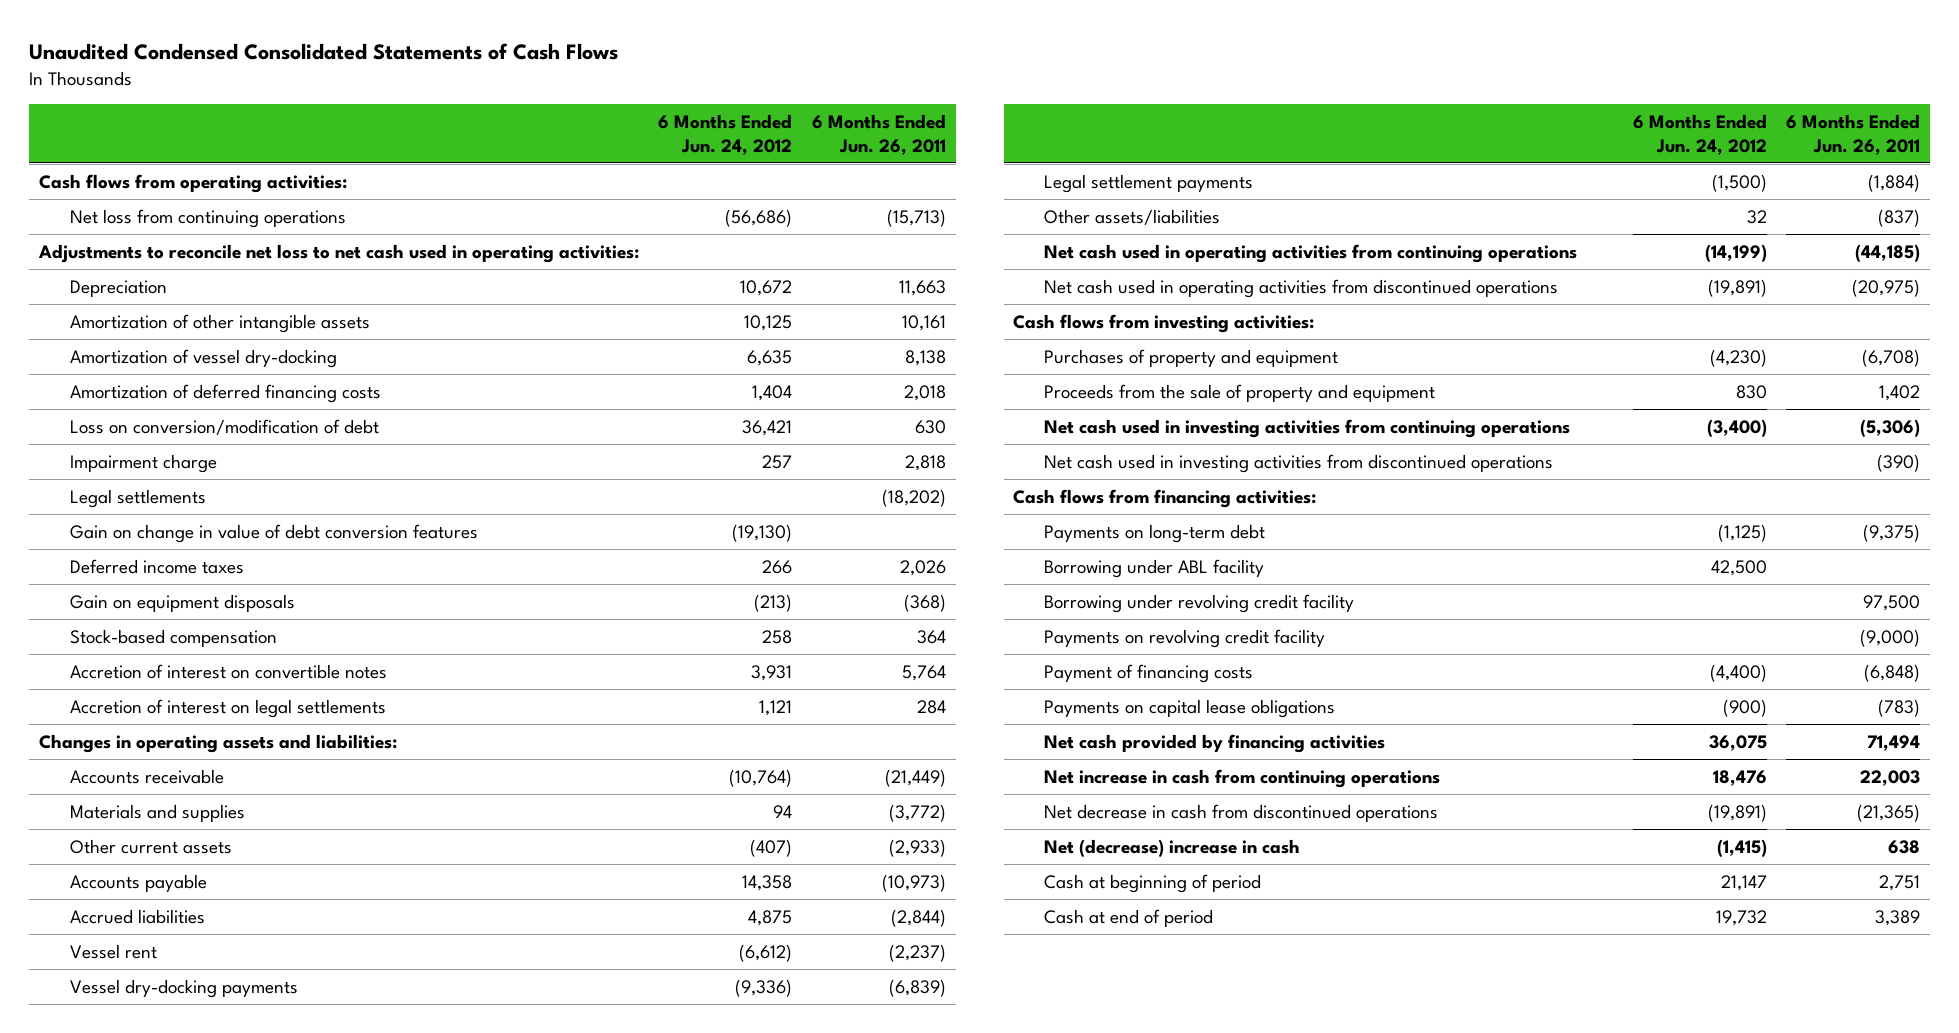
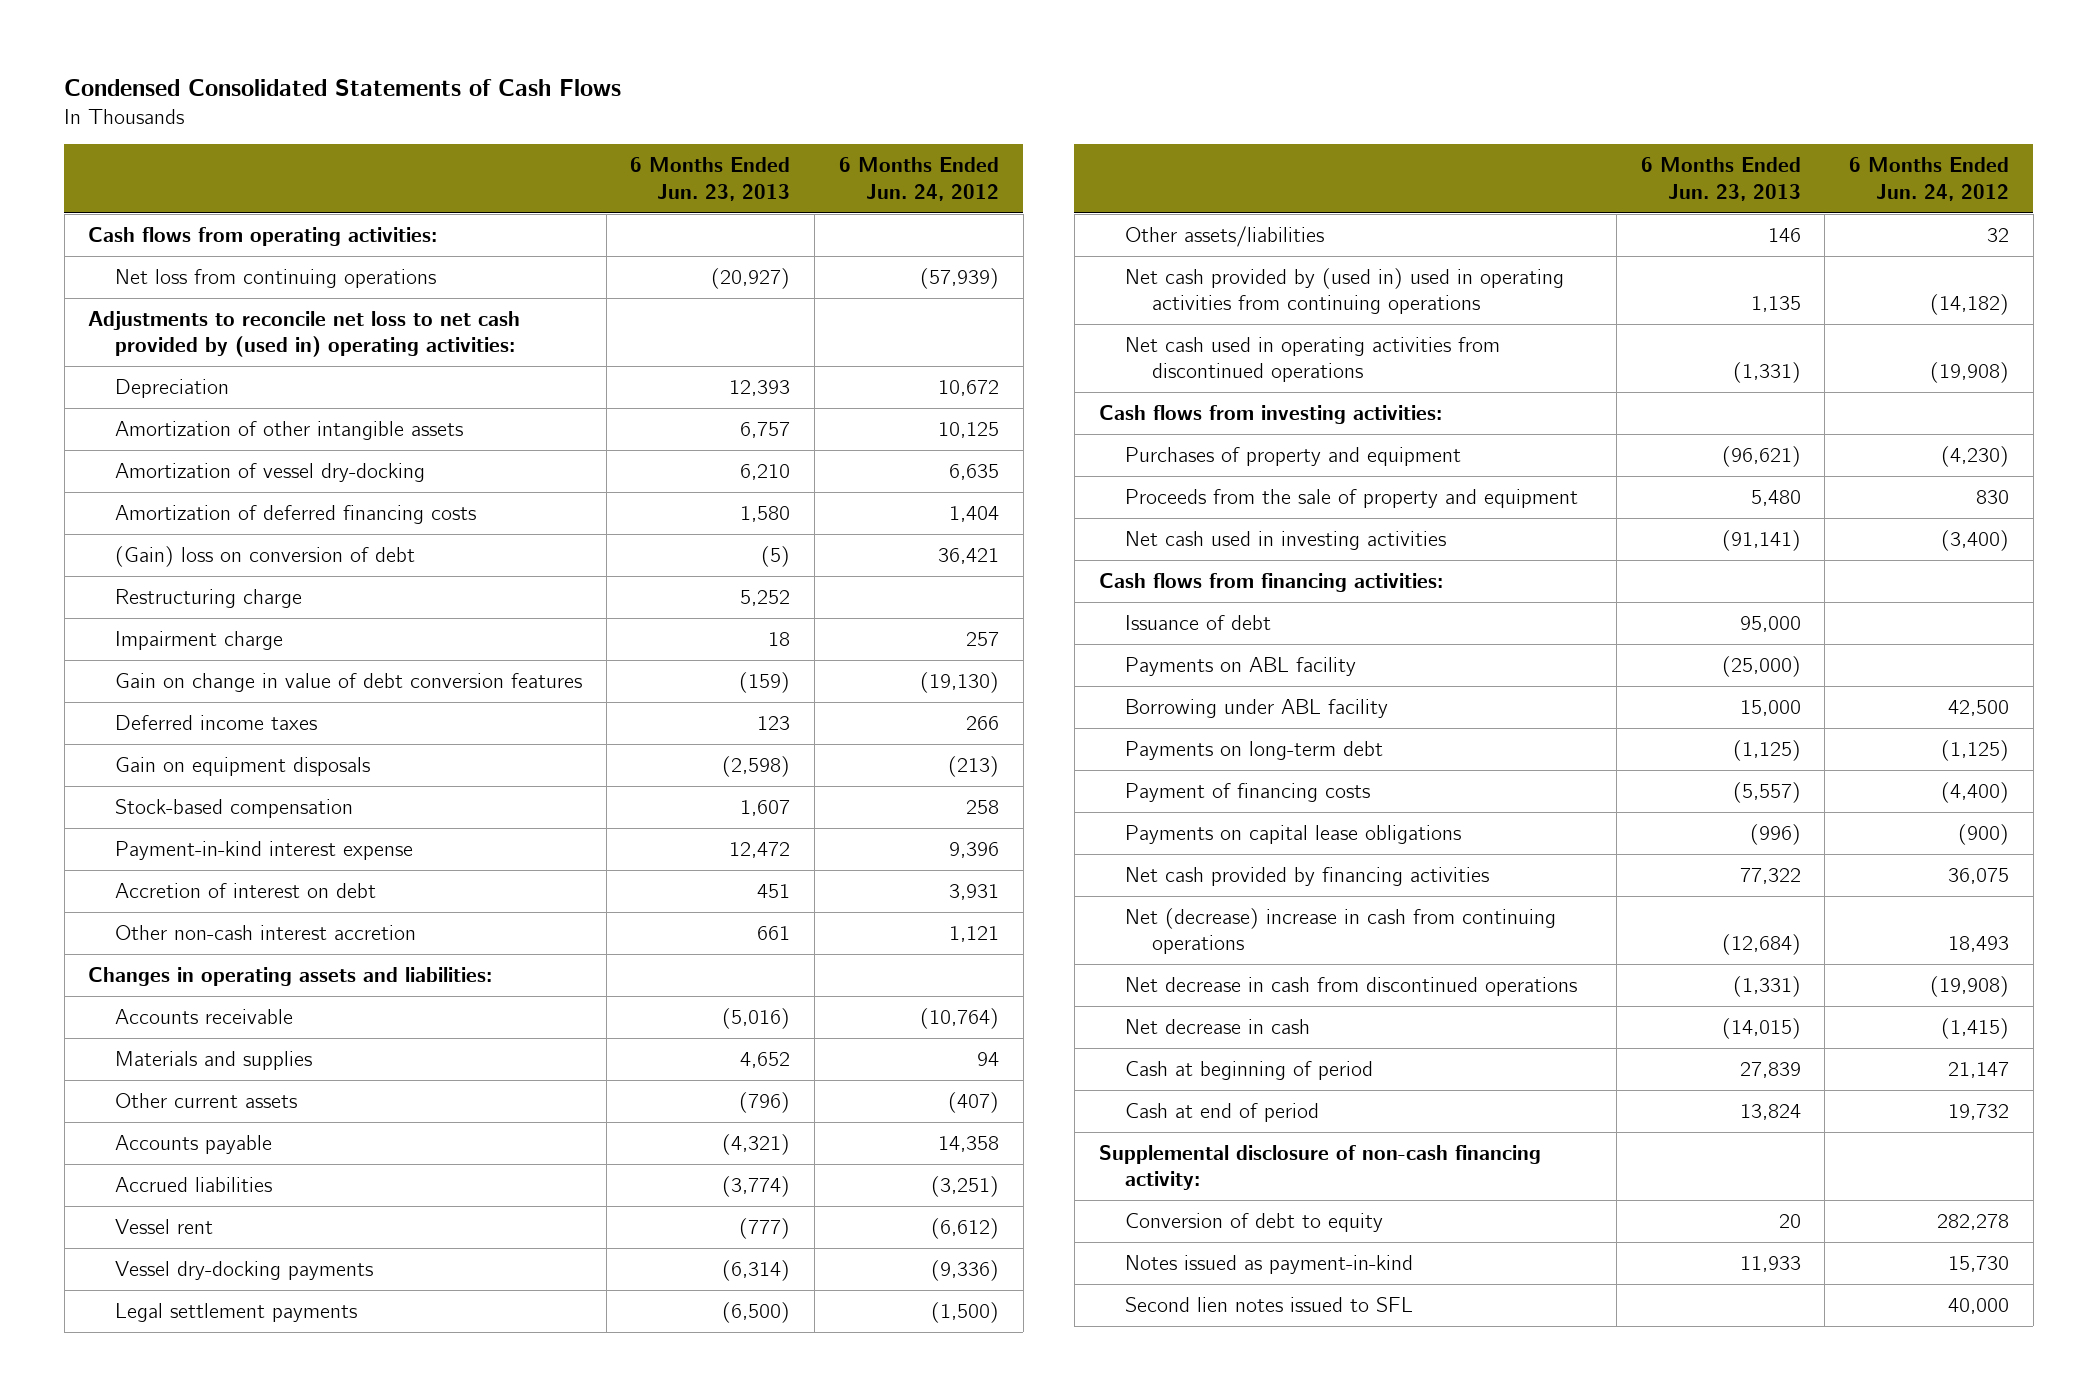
[29,43,619,61] Unaudited Condensed Consolidated Statements of Cash Flows -> [64,78,622,96] Condensed Consolidated Statements of Cash Flows
[811,114,946,155] 6 Months Ended Jun. 26, 2011 -> none
none -> [630,157,791,201] 6 Months Ended Jun. 23, 2013
[725,208,793,227] (56,686) -> [919,268,999,290] (57,939)
[38,243,640,263] Adjustments to reconcile net loss to net cash used in operating activities: -> [88,311,521,358] Adjustments to reconcile net loss to net cash provided by (used in) operating activities:
[69,418,379,435] Loss on conversion/modification of debt -> [114,546,415,568] (Gain) loss on conversion of debt
none -> [114,589,302,609] Restructuring charge
[69,488,206,508] Legal settlements -> none
none -> [114,841,413,861] Payment-in-kind interest expense
[69,663,387,679] Accretion of interest on convertible notes -> [114,883,376,899] Accretion of interest on debt
[69,698,386,718] Accretion of interest on legal settlements -> [114,925,416,941] Other non-cash interest accretion
[748,909,793,926] 4,875 -> [930,1176,999,1198] (3,251)
[1043,243,1577,263] Net cash used in operating activities from continuing operations -> [1125,268,1565,315] Net cash provided by (used in) used in operating activities from continuing operations
[1704,243,1767,262] (14,199) -> [1930,294,2010,316] (14,182)
[1707,278,1767,297] (19,891) -> [1930,362,2010,384] (19,908)
[1043,453,1553,473] Net cash used in investing activities from discontinued operations -> none
[1043,418,1570,438] Net cash used in investing activities from continuing operations -> [1125,531,1447,551] Net cash used in investing activities
none -> [1125,615,1272,631] Issuance of debt
none -> [1125,657,1357,677] Payments on ABL facility
[1043,593,1354,613] Borrowing under revolving credit facility -> none
[1043,628,1325,648] Payments on revolving credit facility -> none
[1043,523,1265,543] Payments on long-term debt -> [1125,741,1384,761] Payments on long-term debt
[1043,768,1440,788] Net increase in cash from continuing operations -> [1125,908,1557,955] Net (decrease) increase in cash from continuing operations
[1712,769,1767,786] 18,476 -> [1948,936,2010,953] 18,493
[1707,803,1767,822] (19,891) -> [1930,976,2010,998] (19,908)
[1043,838,1300,857] Net (decrease) increase in cash -> [1125,1019,1311,1035] Net decrease in cash
none -> [1098,1145,1541,1191] Supplemental disclosure of non-cash financing activity:
none -> [1125,1213,1384,1233] Conversion of debt to equity
none -> [1125,1255,1414,1275] Notes issued as payment-in-kind
none -> [1125,1297,1414,1313] Second lien notes issued to SFL

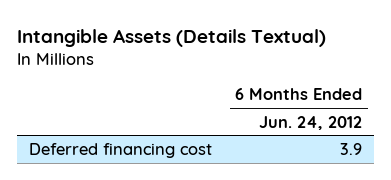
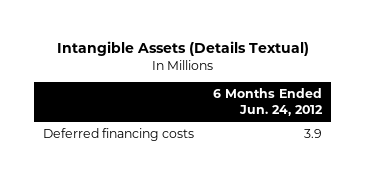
[28,143,212,159] Deferred financing cost -> [43,128,195,142] Deferred financing costs

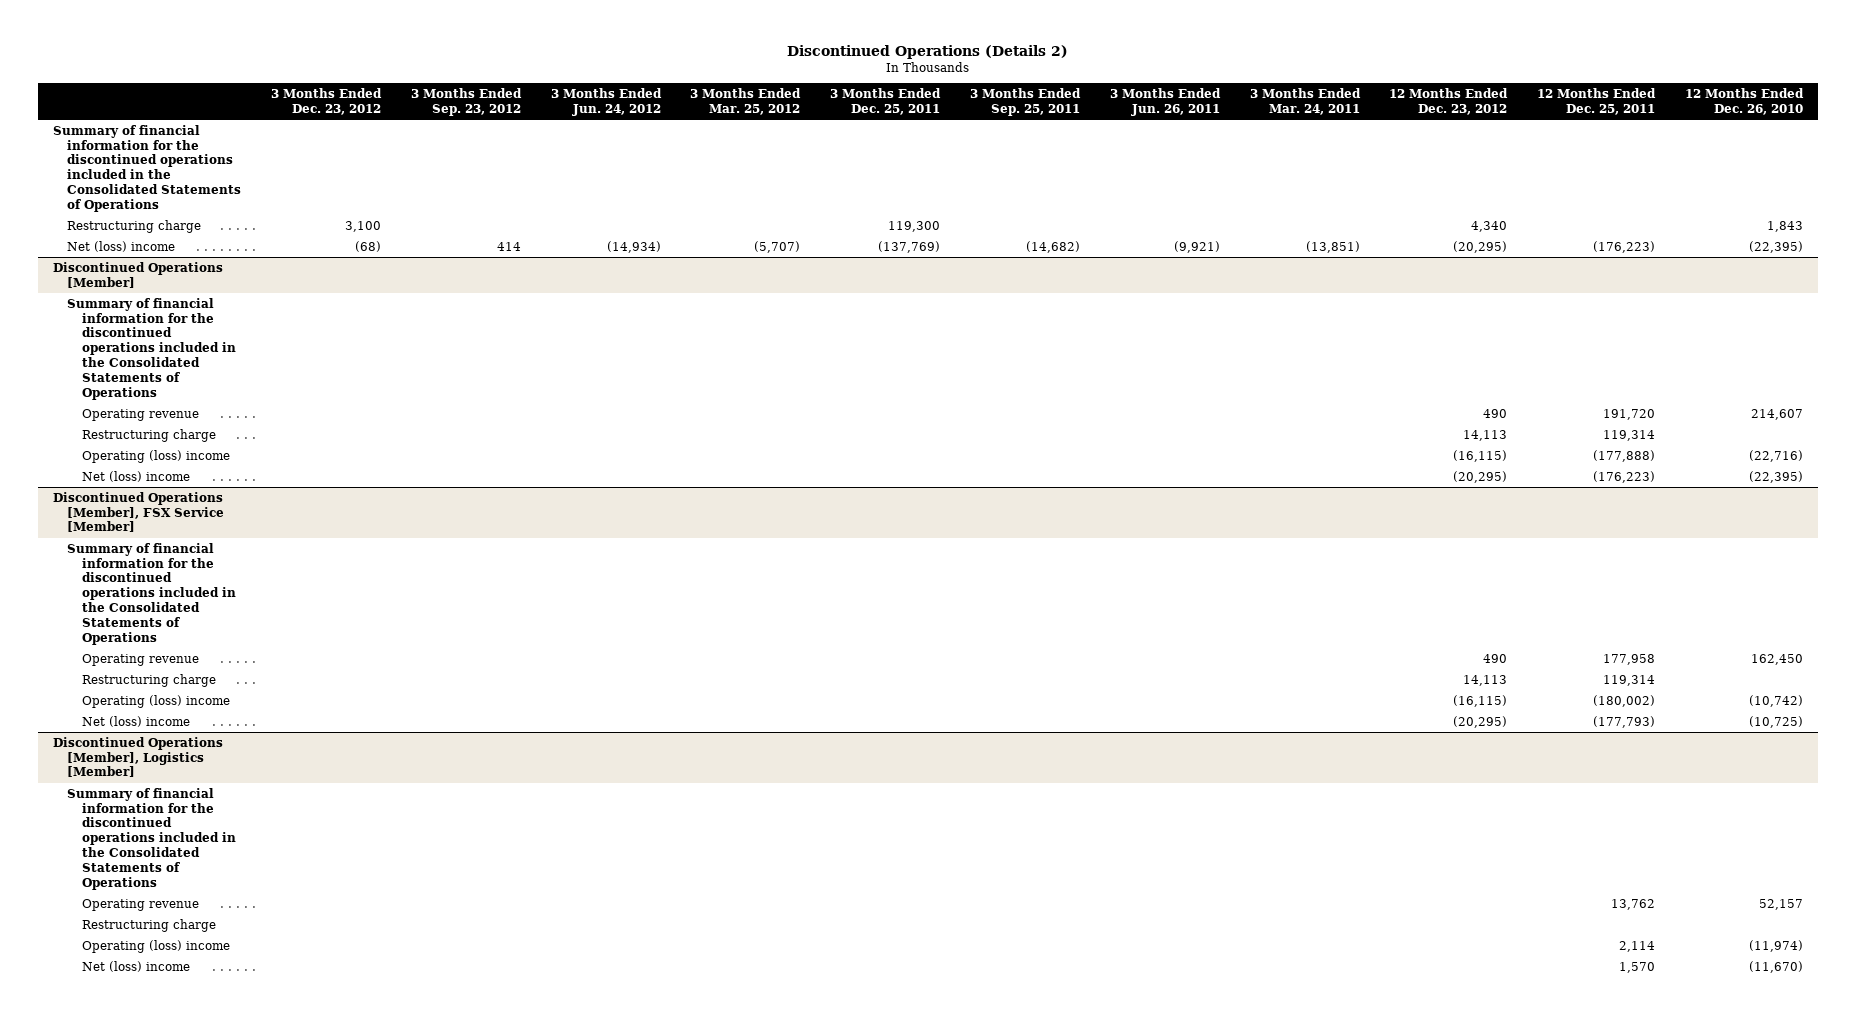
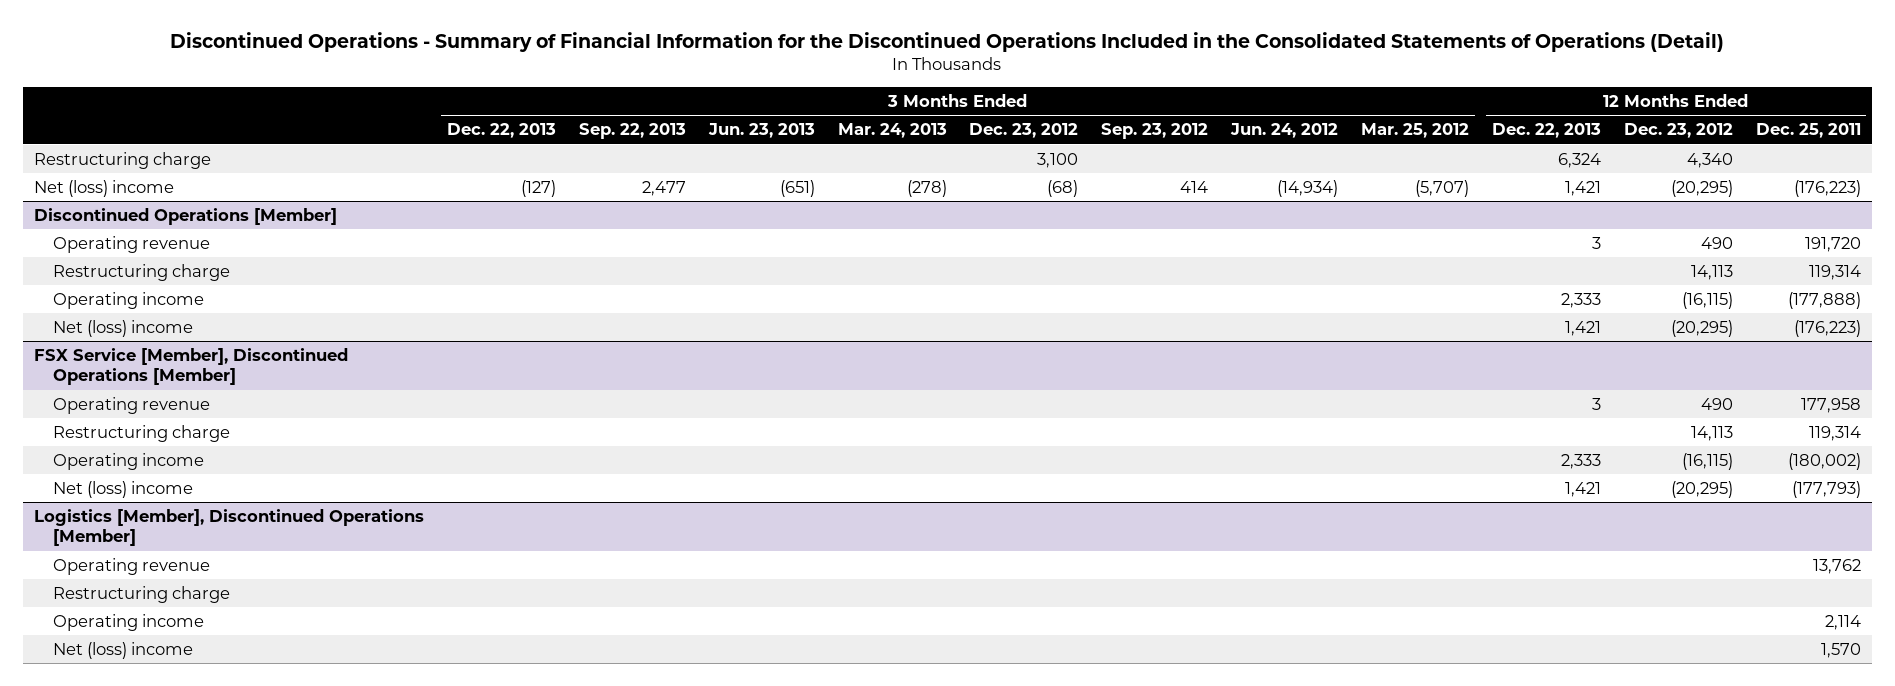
[786,44,1068,59] Discontinued Operations (Details 2) -> [170,32,1725,53] Discontinued Operations - Summary of Financial Information for the Discontinued Operations Included in the Consolidated Statements of Operations (Detail)
[830,88,942,115] 3 Months Ended Dec. 25, 2011 -> none
[969,88,1081,116] 3 Months Ended Sep. 25, 2011 -> none
[1109,88,1221,116] 3 Months Ended Jun. 26, 2011 -> none
[1249,88,1361,115] 3 Months Ended Mar. 24, 2011 -> none
[1684,88,1804,115] 12 Months Ended Dec. 26, 2010 -> none
none -> [446,123,556,139] Dec. 22, 2013
none -> [578,123,686,140] Sep. 22, 2013
none -> [707,123,815,139] Jun. 23, 2013
none -> [837,123,947,139] Mar. 24, 2013
none -> [1491,123,1601,139] Dec. 22, 2013
[52,124,242,212] Summary of financial information for the discontinued operations included in the Consolidated Statements of Operations -> none
[67,297,236,400] Summary of financial information for the discontinued operations included in the Consolidated Statements of Operations -> none
[81,449,230,463] Operating (loss) income -> [52,291,204,309] Operating income
[67,542,236,645] Summary of financial information for the discontinued operations included in the Consolidated Statements of Operations -> none
[52,491,225,533] Discontinued Operations [Member], FSX Service [Member] -> [33,347,348,386] FSX Service [Member], Discontinued Operations [Member]
[81,694,230,708] Operating (loss) income -> [52,452,204,470] Operating income
[67,787,236,890] Summary of financial information for the discontinued operations included in the Consolidated Statements of Operations -> none
[52,736,223,778] Discontinued Operations [Member], Logistics [Member] -> [33,508,424,547] Logistics [Member], Discontinued Operations [Member]
[81,939,230,953] Operating (loss) income -> [52,613,204,631] Operating income

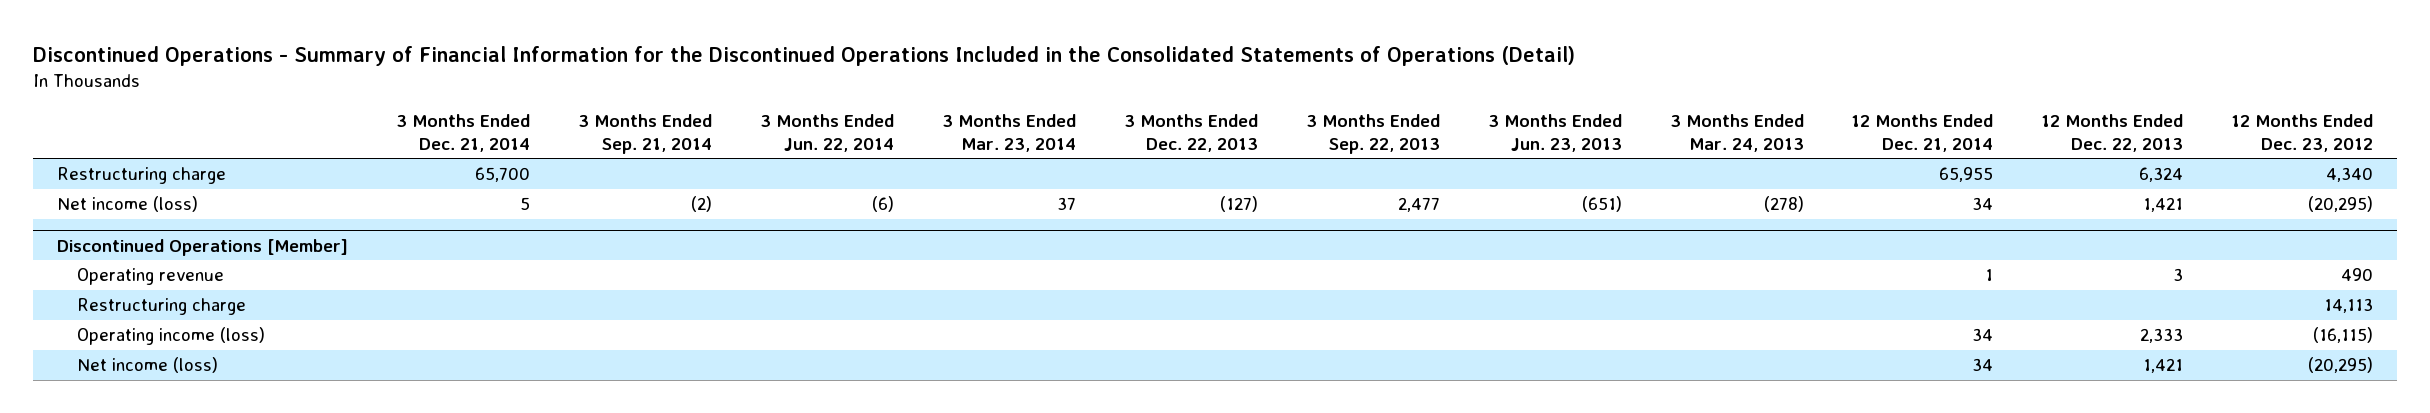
[969,123,1079,139] Dec. 23, 2012 -> none
[1101,123,1209,140] Sep. 23, 2012 -> none
[1230,123,1339,139] Jun. 24, 2012 -> none
[1361,123,1470,139] Mar. 25, 2012 -> none
[1755,123,1861,139] Dec. 25, 2011 -> none
none -> [396,113,531,152] 3 Months Ended Dec. 21, 2014
none -> [578,113,713,154] 3 Months Ended Sep. 21, 2014
none -> [759,113,894,152] 3 Months Ended Jun. 22, 2014
none -> [941,113,1076,152] 3 Months Ended Mar. 23, 2014
none -> [1851,113,1994,152] 12 Months Ended Dec. 21, 2014
[33,179,174,197] Net (loss) income -> [57,196,199,213] Net income (loss)
[33,347,348,386] FSX Service [Member], Discontinued Operations [Member] -> none
[52,396,210,414] Operating revenue -> none
[52,424,230,442] Restructuring charge -> none
[52,452,204,470] Operating income -> none
[52,480,193,498] Net (loss) income -> none
[33,508,424,547] Logistics [Member], Discontinued Operations [Member] -> none
[52,557,210,575] Operating revenue -> none
[52,585,230,603] Restructuring charge -> none
[52,613,204,631] Operating income -> none
[52,641,193,659] Net (loss) income -> none
[52,291,204,309] Operating income -> [77,327,266,346] Operating income (loss)
[52,319,193,337] Net (loss) income -> [77,357,219,374] Net income (loss)

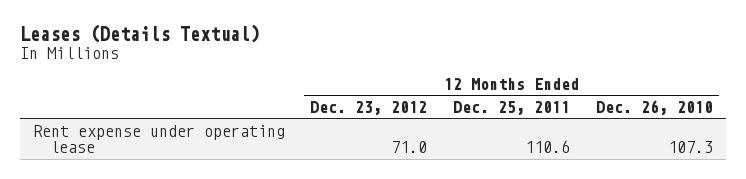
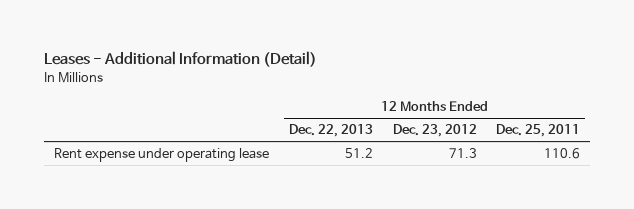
[19,23,260,43] Leases (Details Textual) -> [44,51,318,68] Leases - Additional Information (Detail)
[595,99,713,115] Dec. 26, 2010 -> none
none -> [288,124,373,138] Dec. 22, 2013
[391,141,428,154] 71.0 -> [448,148,477,159] 71.3

